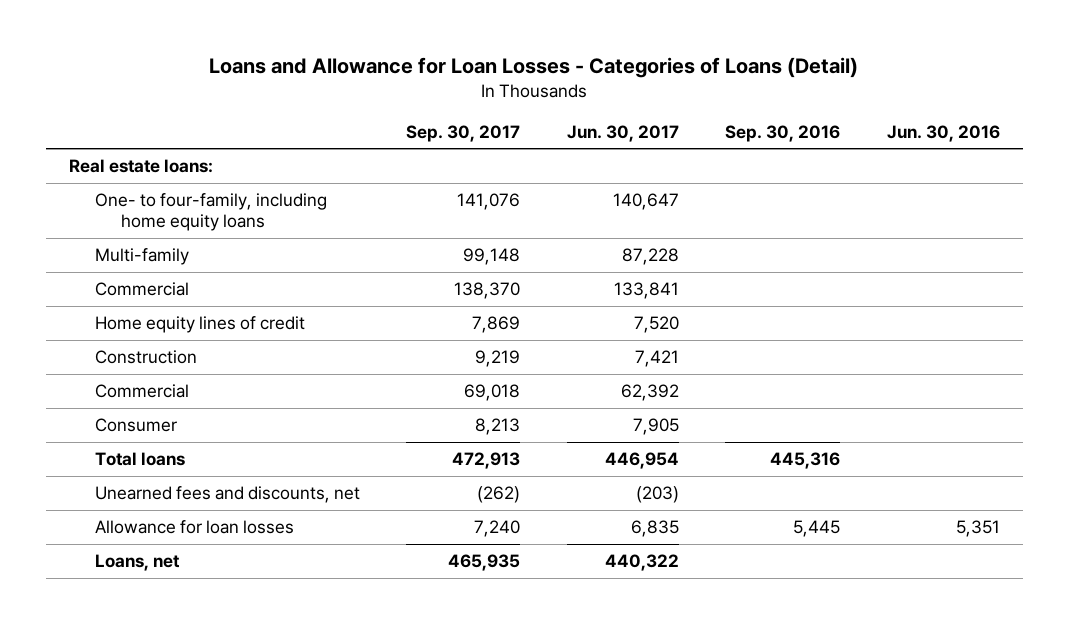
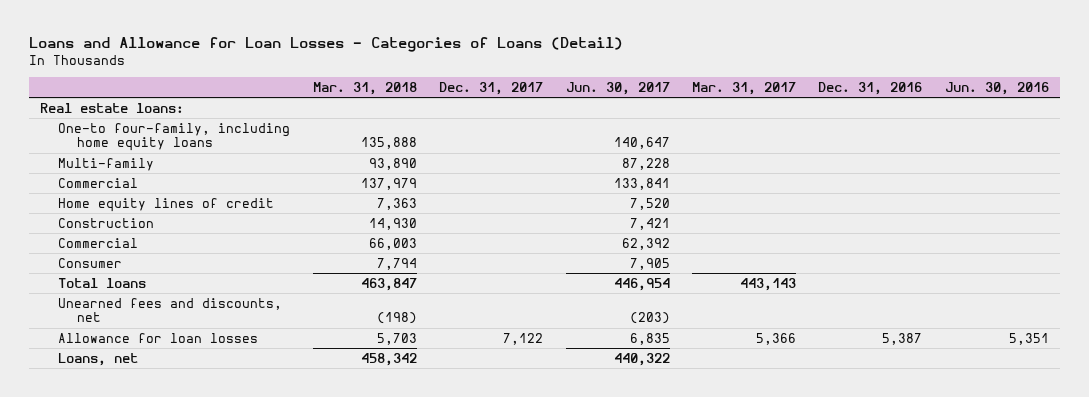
[406,124,521,142] Sep. 30, 2017 -> none
[725,124,841,142] Sep. 30, 2016 -> none
none -> [312,81,417,95] Mar. 31, 2018
none -> [439,81,544,95] Dec. 31, 2017
none -> [692,81,797,95] Mar. 31, 2017
none -> [818,81,923,95] Dec. 31, 2016
[94,193,327,231] One- to four-family, including home equity loans -> [58,122,291,152] One-to four-family, including home equity loans

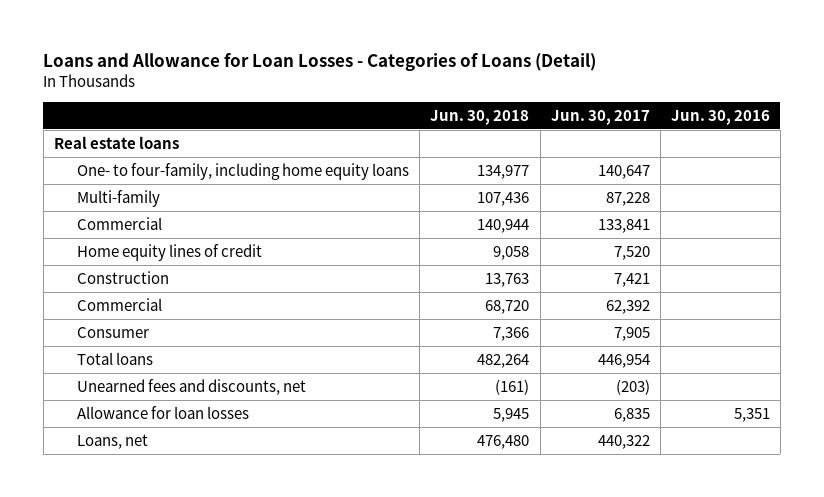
[312,81,417,95] Mar. 31, 2018 -> none
[439,81,544,95] Dec. 31, 2017 -> none
[692,81,797,95] Mar. 31, 2017 -> none
[818,81,923,95] Dec. 31, 2016 -> none
none -> [430,109,530,125] Jun. 30, 2018
[40,102,185,113] Real estate loans: -> [53,136,179,150] Real estate loans
[58,122,291,152] One-to four-family, including home equity loans -> [77,163,410,181] One- to four-family, including home equity loans

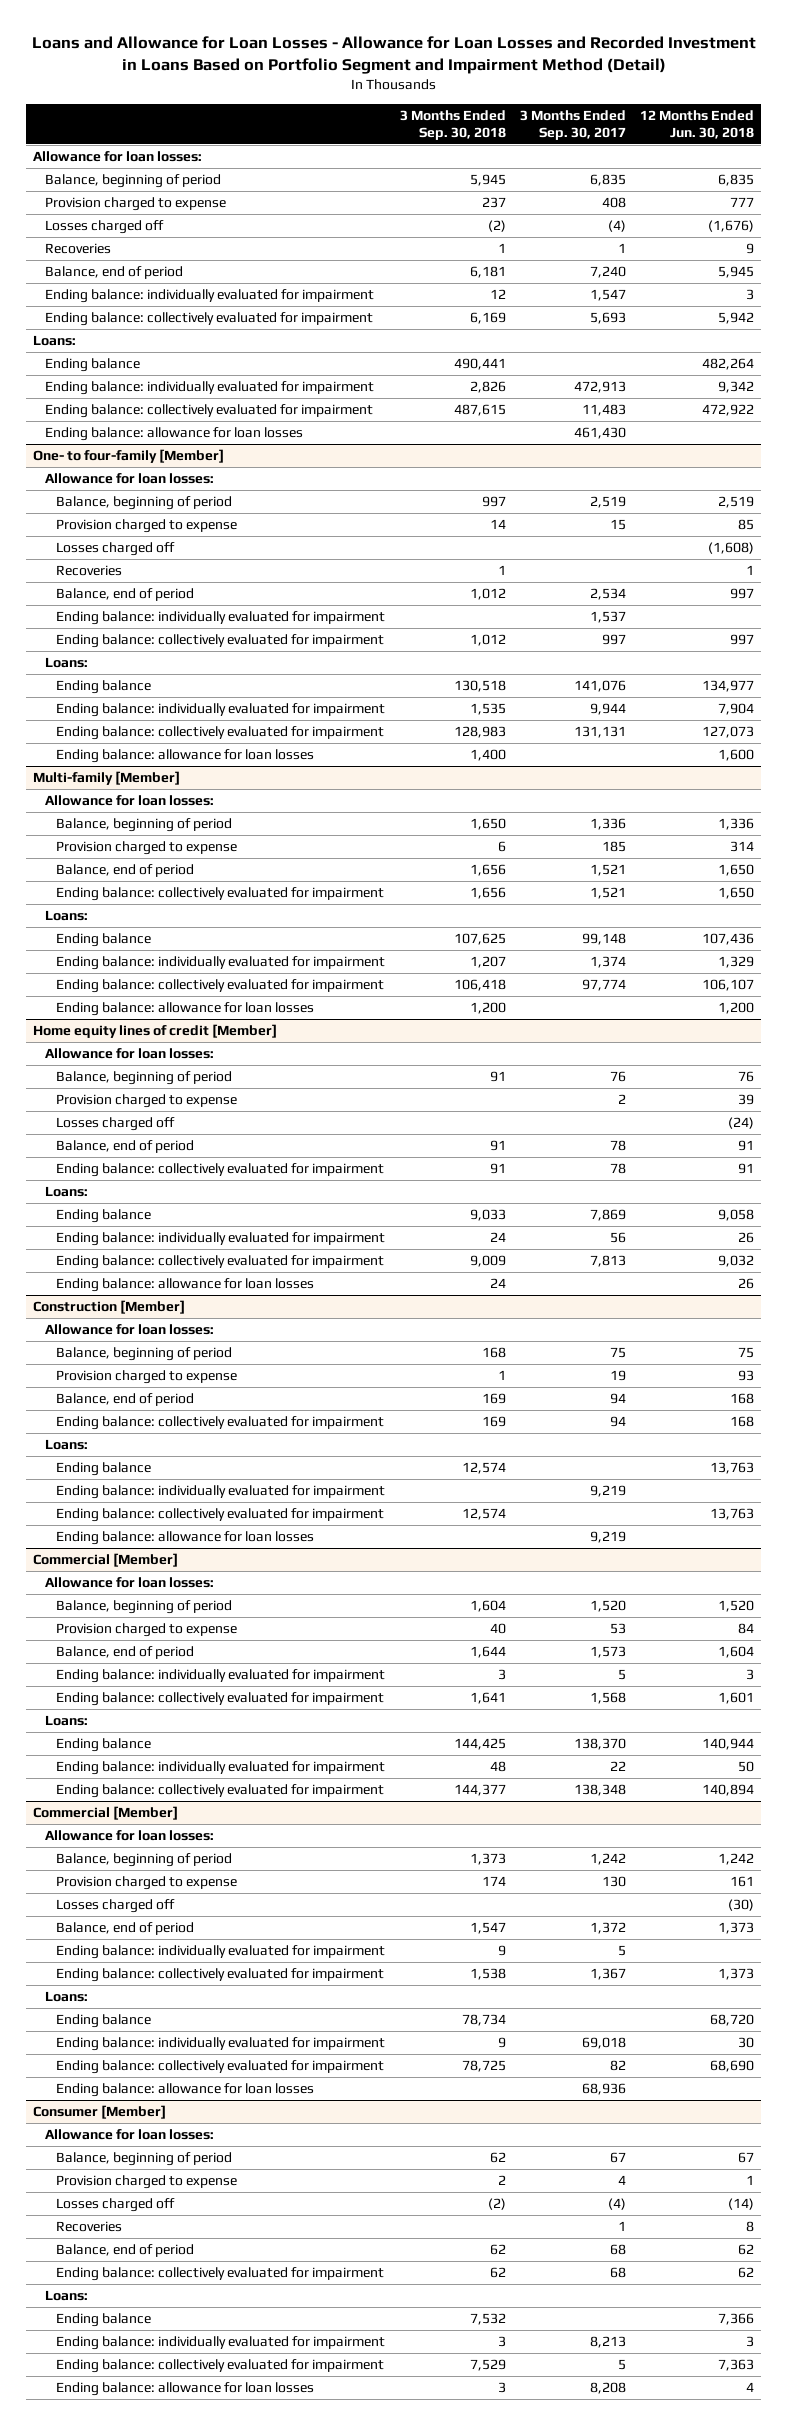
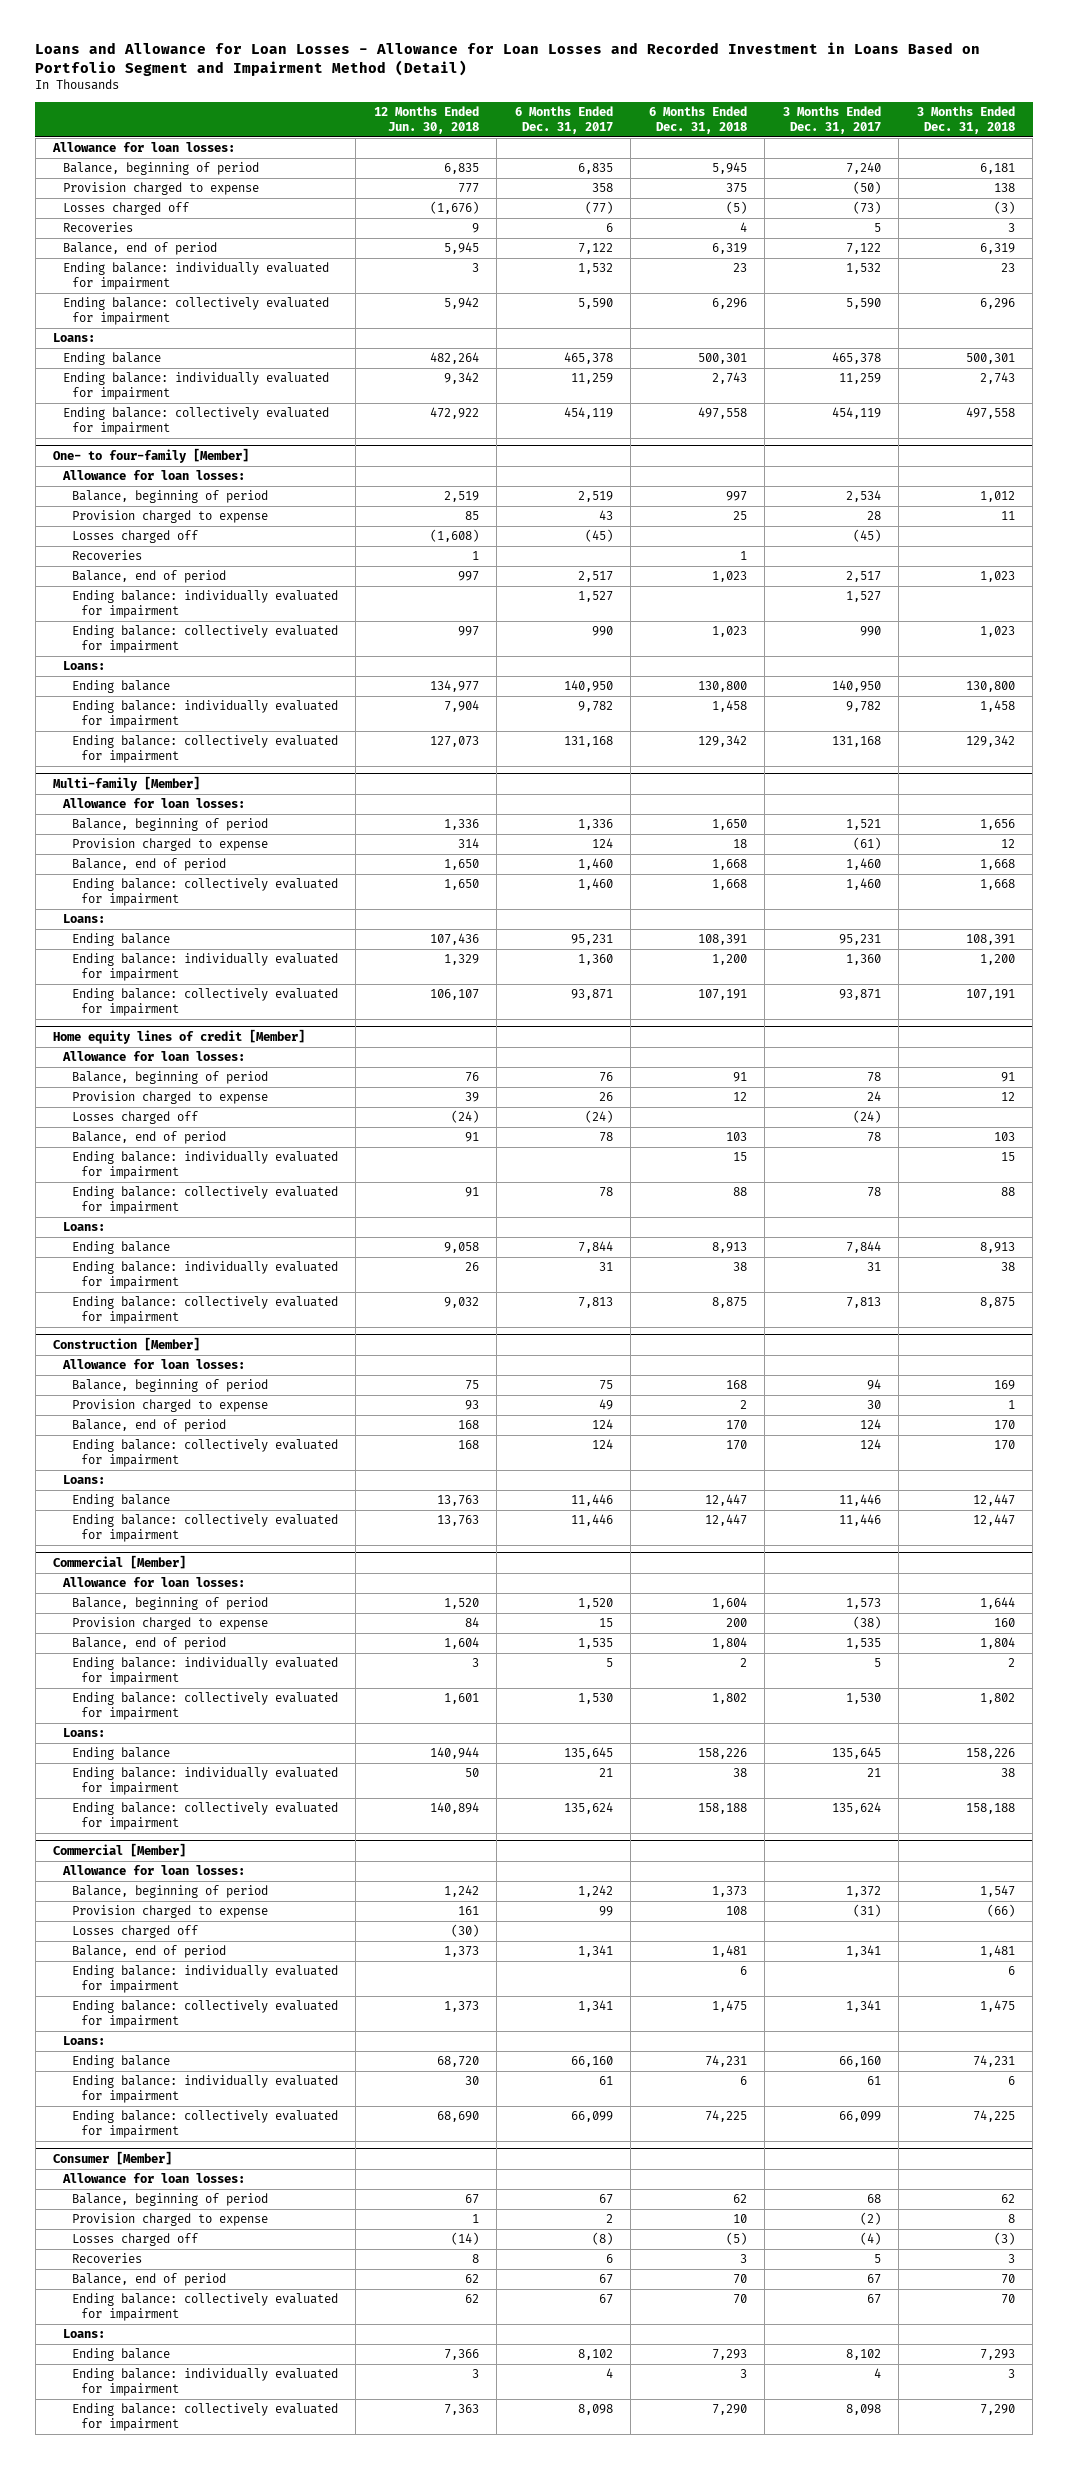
[399,109,506,140] 3 Months Ended Sep. 30, 2018 -> none
[519,109,626,140] 3 Months Ended Sep. 30, 2017 -> none
none -> [514,106,613,135] 6 Months Ended Dec. 31, 2017
none -> [648,106,747,135] 6 Months Ended Dec. 31, 2018
none -> [782,106,881,135] 3 Months Ended Dec. 31, 2017
none -> [916,106,1015,135] 3 Months Ended Dec. 31, 2018
[44,427,303,442] Ending balance: allowance for loan losses -> none
[56,749,315,764] Ending balance: allowance for loan losses -> none
[56,1002,315,1017] Ending balance: allowance for loan losses -> none
none -> [71,1151,338,1180] Ending balance: individually evaluated for impairment
[56,1278,315,1293] Ending balance: allowance for loan losses -> none
[56,1485,386,1500] Ending balance: individually evaluated for impairment -> none
[56,1531,315,1546] Ending balance: allowance for loan losses -> none
[56,2083,315,2098] Ending balance: allowance for loan losses -> none
[56,2382,315,2397] Ending balance: allowance for loan losses -> none

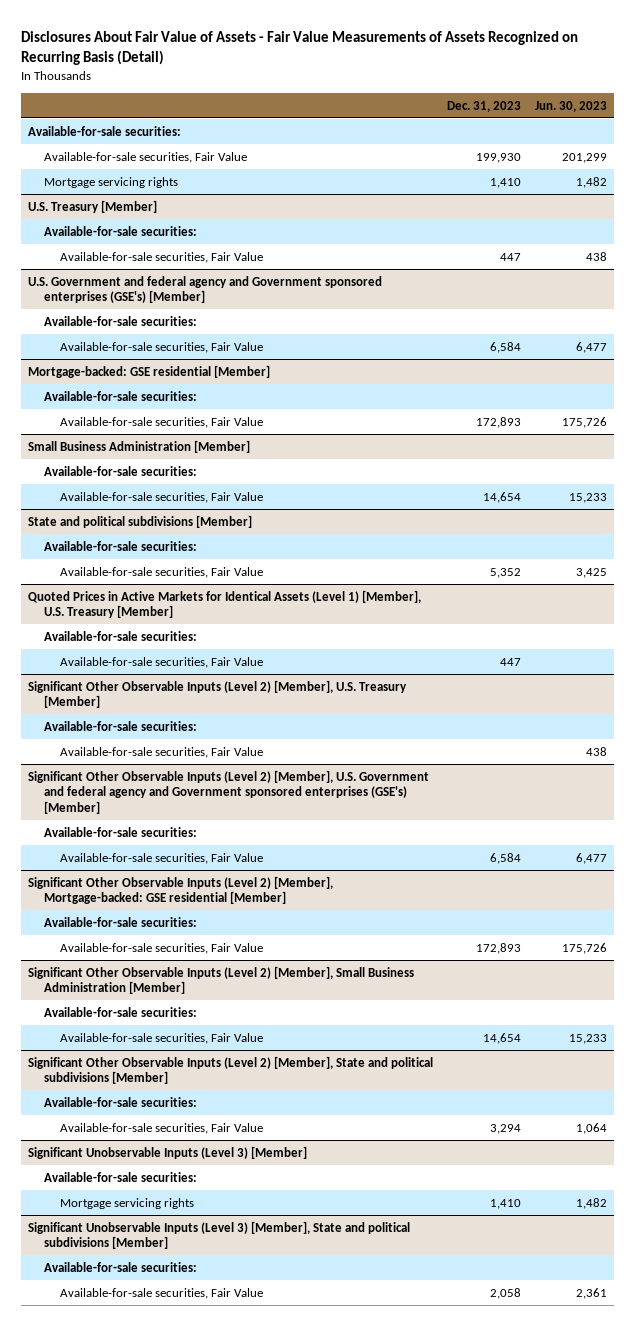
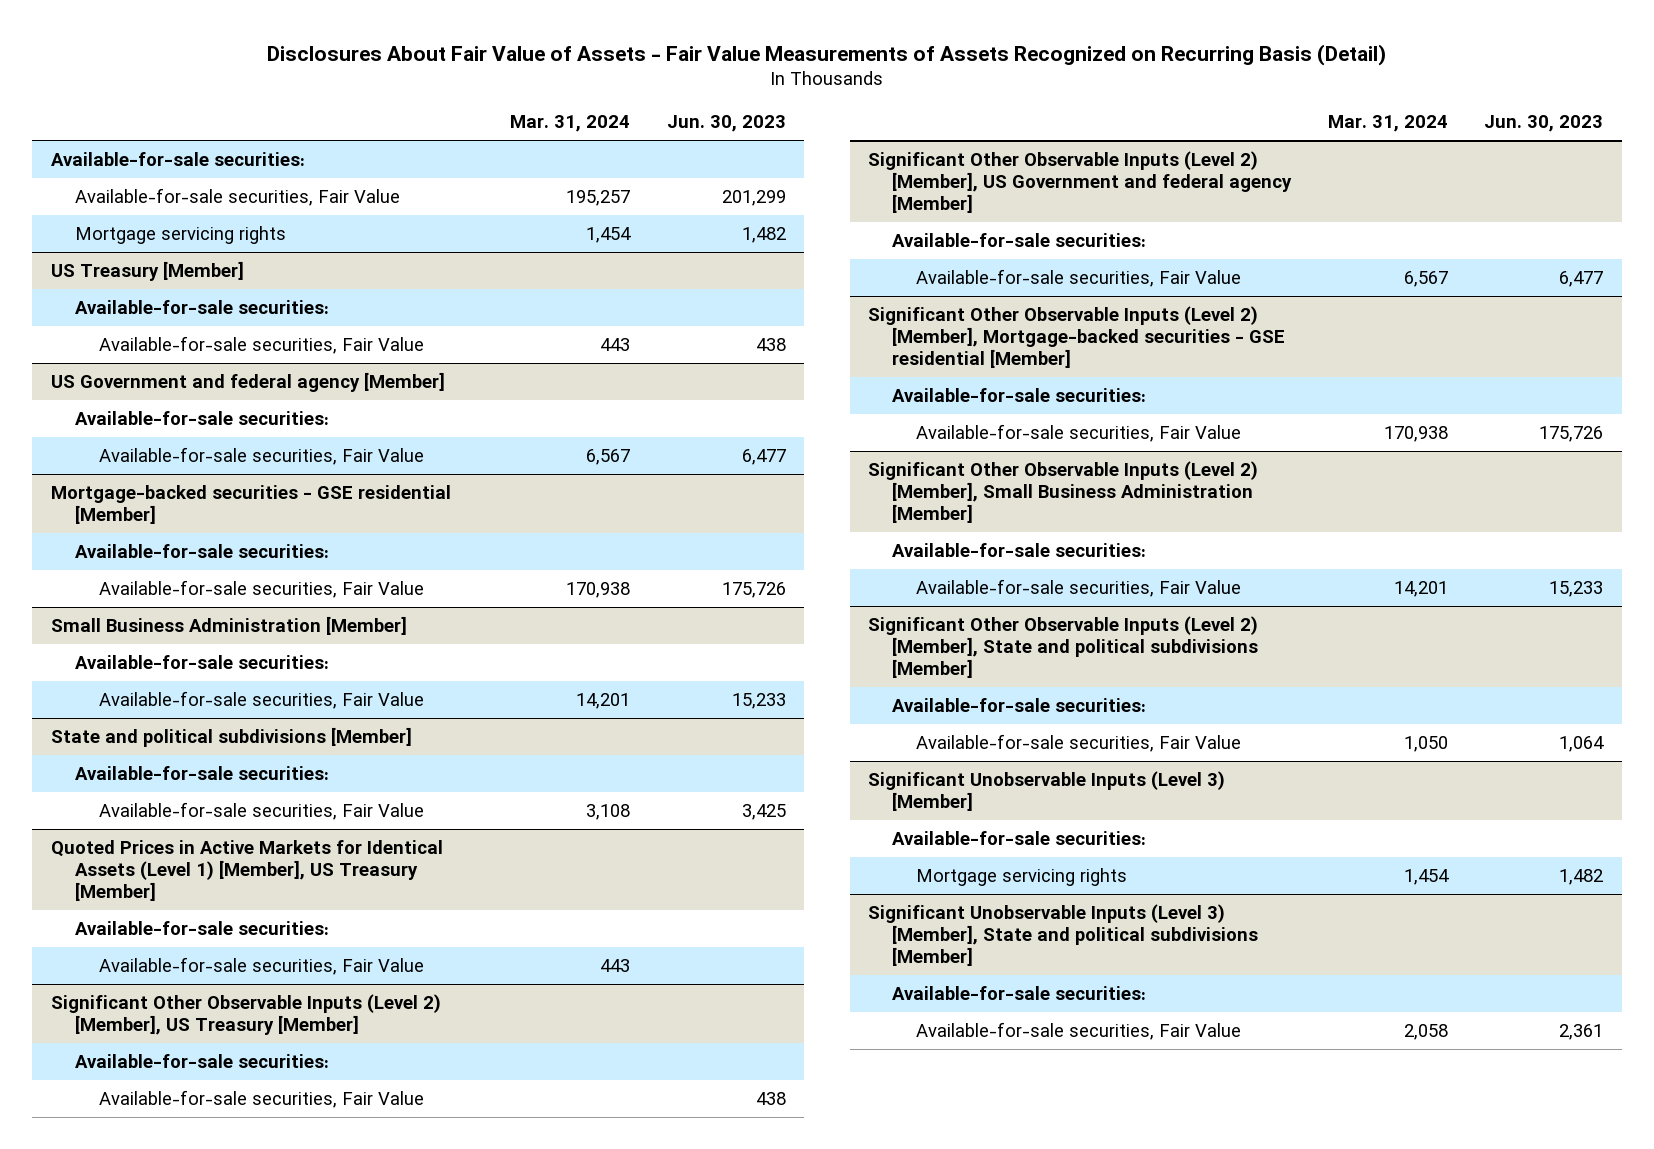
[447,100,522,112] Dec. 31, 2023 -> none
none -> [510,115,631,133] Mar. 31, 2024
[28,199,158,213] U.S. Treasury [Member] -> [50,260,244,281] US Treasury [Member]
[28,275,383,304] U.S. Government and federal agency and Government sponsored enterprises (GSE's) [Member] -> [50,371,445,392] US Government and federal agency [Member]
[28,364,271,378] Mortgage-backed: GSE residential [Member] -> [50,484,451,525] Mortgage-backed securities - GSE residential [Member]
[28,589,422,619] Quoted Prices in Active Markets for Identical Assets (Level 1) [Member], U.S. Treasury [Member] -> [50,839,443,902] Quoted Prices in Active Markets for Identical Assets (Level 1) [Member], US Treasury [Member]
[28,679,408,709] Significant Other Observable Inputs (Level 2) [Member], U.S. Treasury [Member] -> [50,993,441,1036] Significant Other Observable Inputs (Level 2) [Member], US Treasury [Member]
[28,769,430,814] Significant Other Observable Inputs (Level 2) [Member], U.S. Government and federal agency and Government sponsored enterprises (GSE's) [Member] -> [868,150,1293,214] Significant Other Observable Inputs (Level 2) [Member], US Government and federal agency [Member]
[28,875,334,905] Significant Other Observable Inputs (Level 2) [Member], Mortgage-backed: GSE residential [Member] -> [868,305,1286,369] Significant Other Observable Inputs (Level 2) [Member], Mortgage-backed securities - GSE residential [Member]

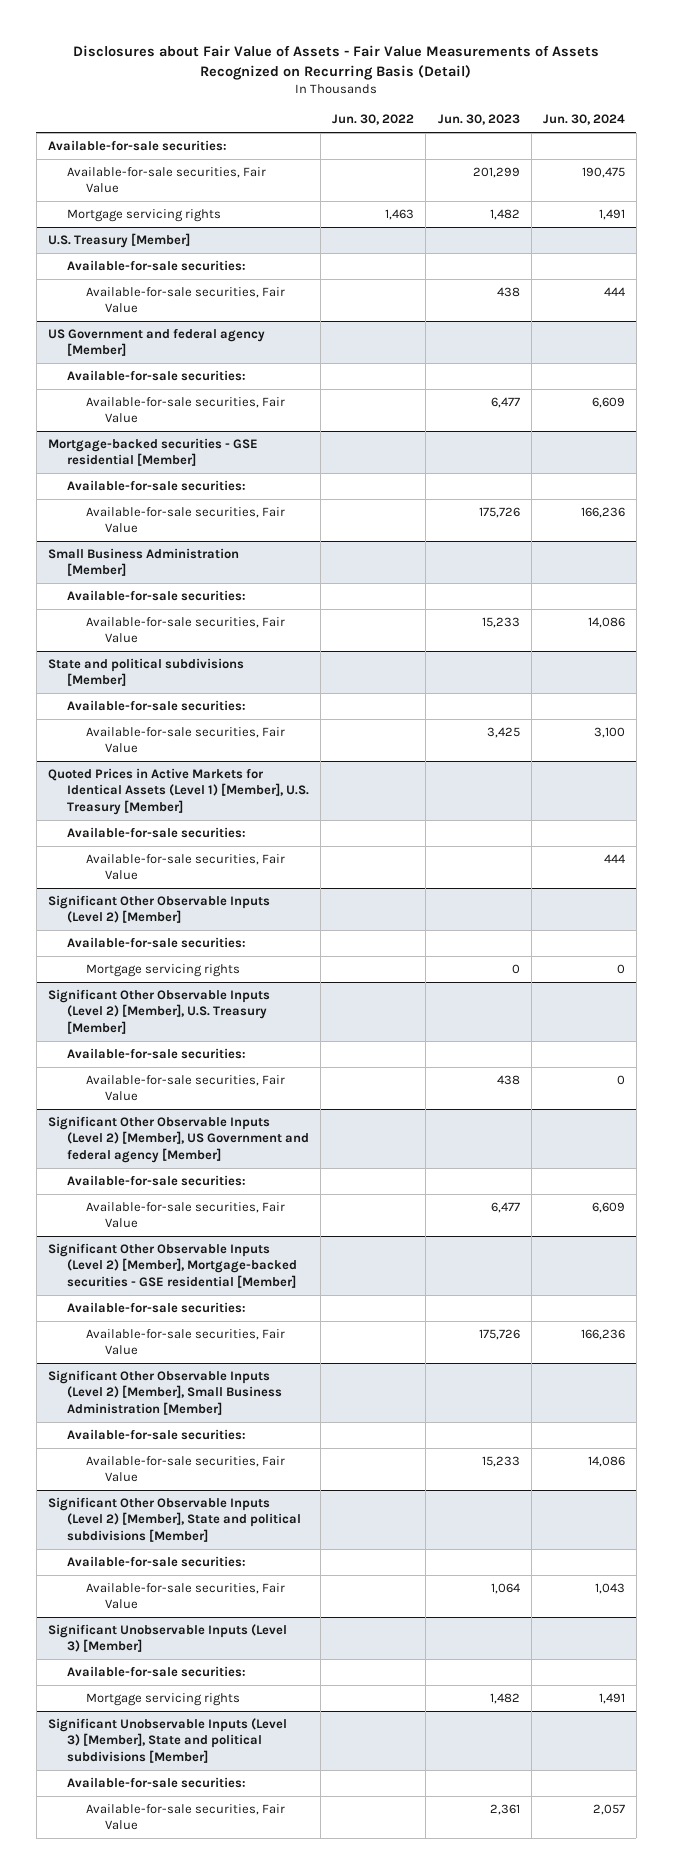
[266,43,1386,66] Disclosures About Fair Value of Assets - Fair Value Measurements of Assets Recognized on Recurring Basis (Detail) -> [73,45,600,81] Disclosures about Fair Value of Assets - Fair Value Measurements of Assets Recognized on Recurring Basis (Detail)
[510,115,631,133] Mar. 31, 2024 -> none
none -> [332,114,415,126] Jun. 30, 2022
none -> [542,114,625,126] Jun. 30, 2024
[50,260,244,281] US Treasury [Member] -> [47,232,190,248] U.S. Treasury [Member]
[50,839,443,902] Quoted Prices in Active Markets for Identical Assets (Level 1) [Member], US Treasury [Member] -> [47,767,310,815] Quoted Prices in Active Markets for Identical Assets (Level 1) [Member], U.S. Treasury [Member]
[50,993,441,1036] Significant Other Observable Inputs (Level 2) [Member], US Treasury [Member] -> [47,894,270,924] Significant Other Observable Inputs (Level 2) [Member]
none -> [86,963,241,977] Mortgage servicing rights
none -> [47,988,270,1034] Significant Other Observable Inputs (Level 2) [Member], U.S. Treasury [Member]
none -> [67,1047,247,1059] Available-for-sale securities:

